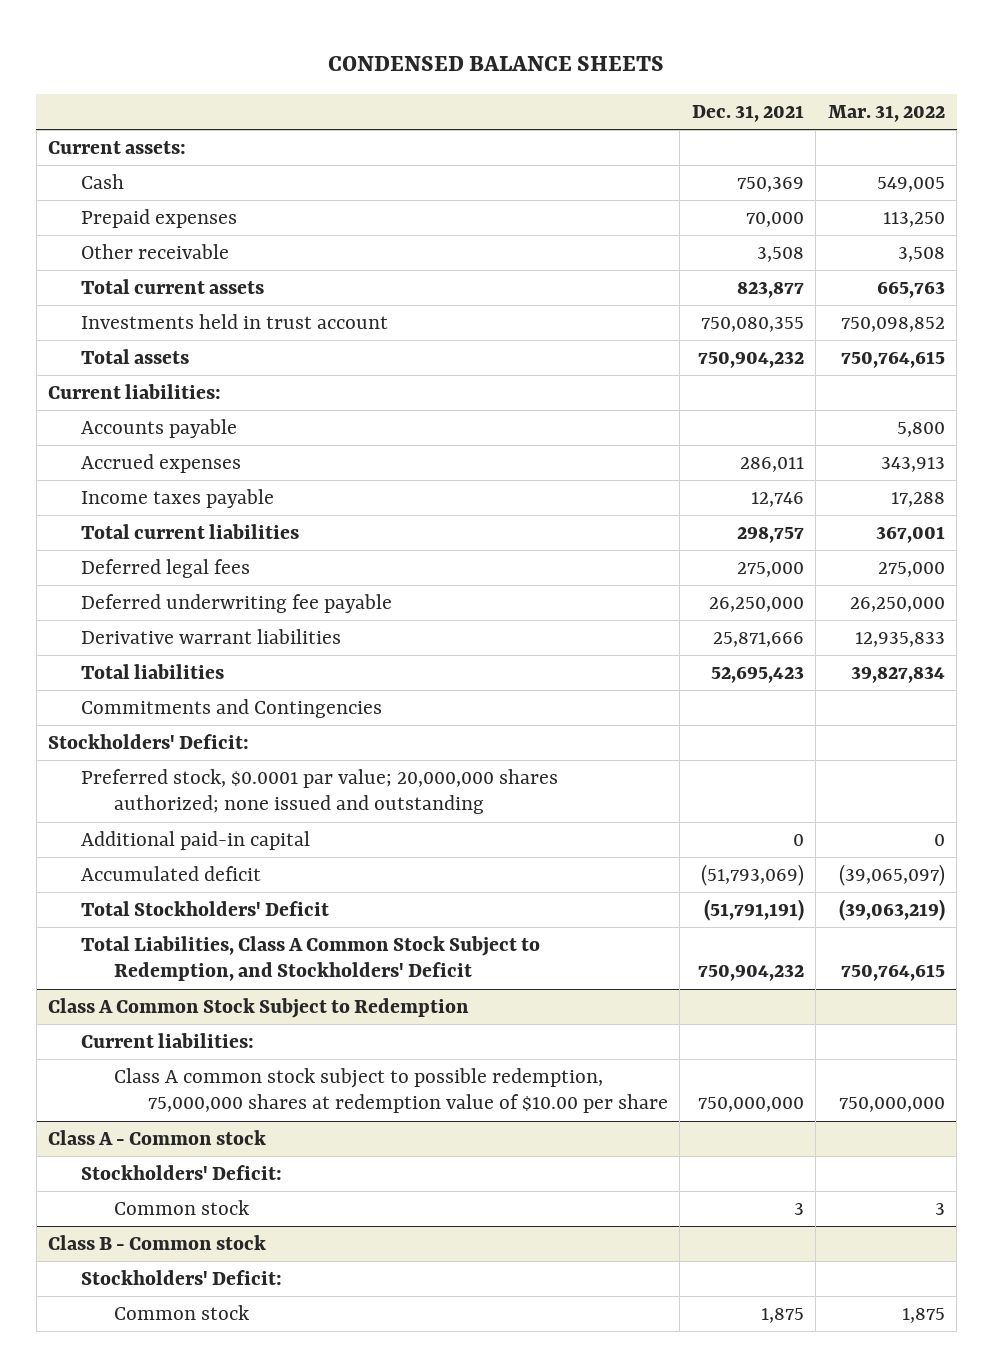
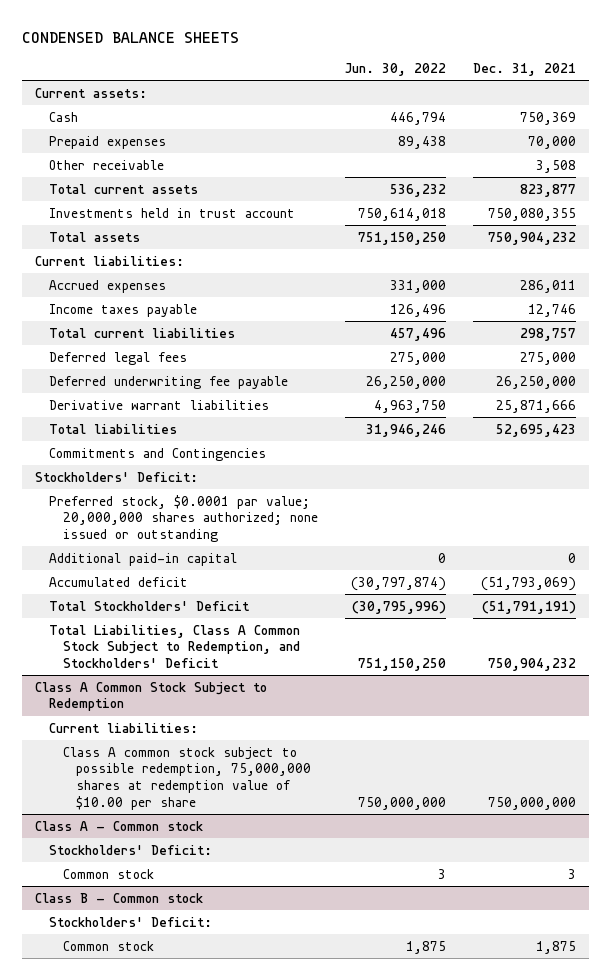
[827,105,945,123] Mar. 31, 2022 -> none
none -> [344,63,446,77] Jun. 30, 2022
[81,419,238,439] Accounts payable -> none
[81,769,559,815] Preferred stock, $0.0001 par value; 20,000,000 shares authorized; none issued and outstanding -> [49,494,318,543] Preferred stock, $0.0001 par value; 20,000,000 shares authorized; none issued or outstanding

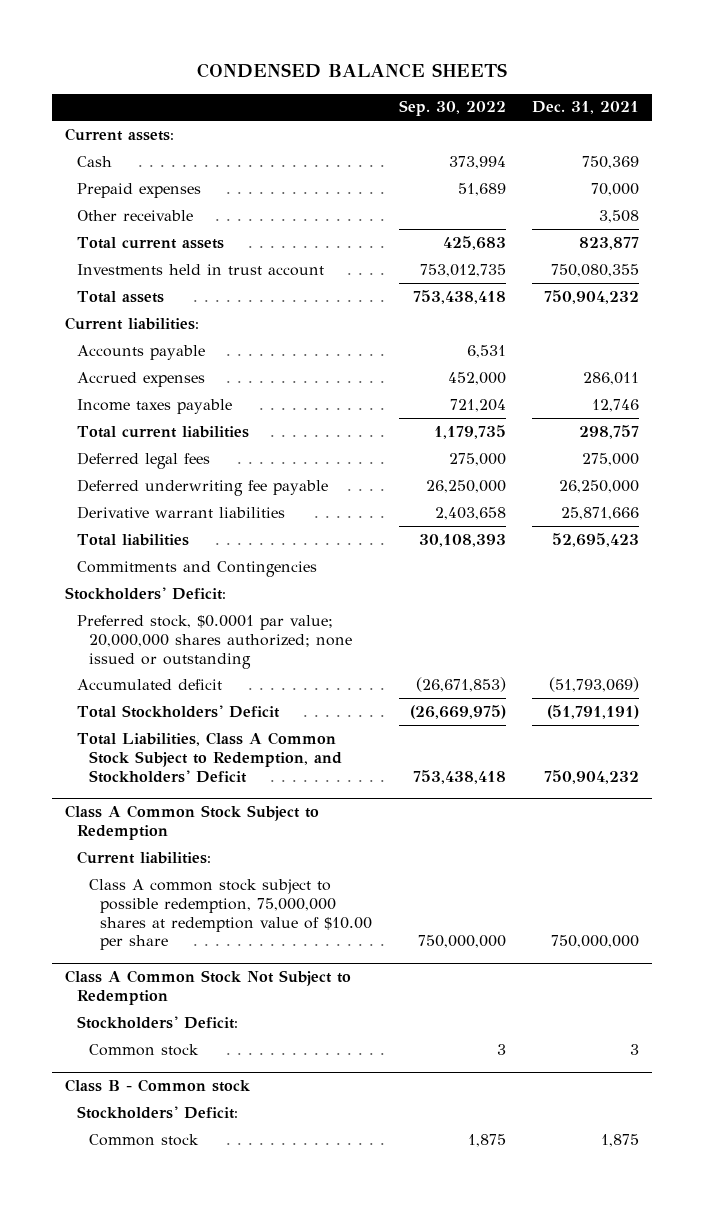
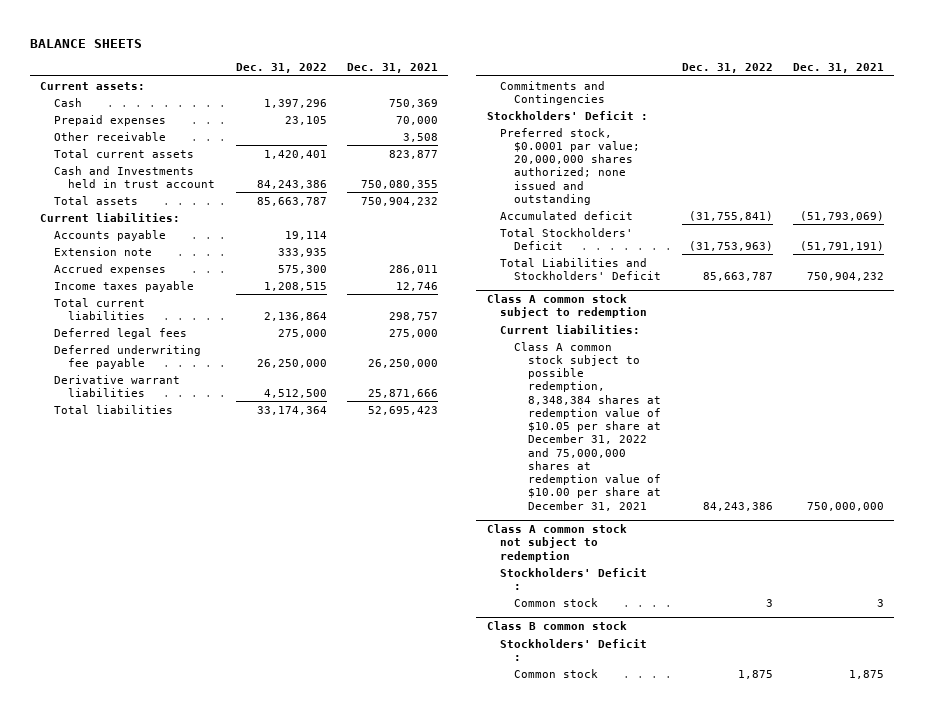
[197,63,508,79] CONDENSED BALANCE SHEETS -> [30,38,143,48] BALANCE SHEETS
[398,100,506,117] Sep. 30, 2022 -> none
none -> [235,63,327,74] Dec. 31, 2022
[77,263,325,276] Investments held in trust account -> [54,165,216,188] Cash and Investments held in trust account
none -> [54,246,153,256] Extension note
[65,586,227,600] Stockholders' Deficit: -> [486,110,648,120] Stockholders' Deficit :
[77,614,352,669] Preferred stock, $0.0001 par value; 20,000,000 shares authorized; none issued or outstanding -> [500,127,641,205] Preferred stock, $0.0001 par value; 20,000,000 shares authorized; none issued and outstanding
[77,731,342,783] Total Liabilities, Class A Common Stock Subject to Redemption, and Stockholders' Deficit -> [500,257,662,280] Total Liabilities and Stockholders' Deficit
[65,805,320,841] Class A Common Stock Subject to Redemption -> [486,294,648,319] Class A common stock subject to redemption
[88,878,373,951] Class A common stock subject to possible redemption, 75,000,000 shares at redemption value of $10.00 per share -> [514,341,662,511] Class A common stock subject to possible redemption, 8,348,384 shares at redemption value of $10.05 per share at December 31, 2022 and 75,000,000 shares at redemption value of $10.00 per share at December 31, 2021
[65,970,352,1006] Class A Common Stock Not Subject to Redemption -> [486,524,627,562] Class A common stock not subject to redemption
[77,1015,239,1029] Stockholders' Deficit: -> [500,567,648,590] Stockholders' Deficit :
[65,1079,251,1093] Class B - Common stock -> [486,621,627,631] Class B common stock
[77,1105,239,1119] Stockholders' Deficit: -> [500,638,648,661] Stockholders' Deficit :

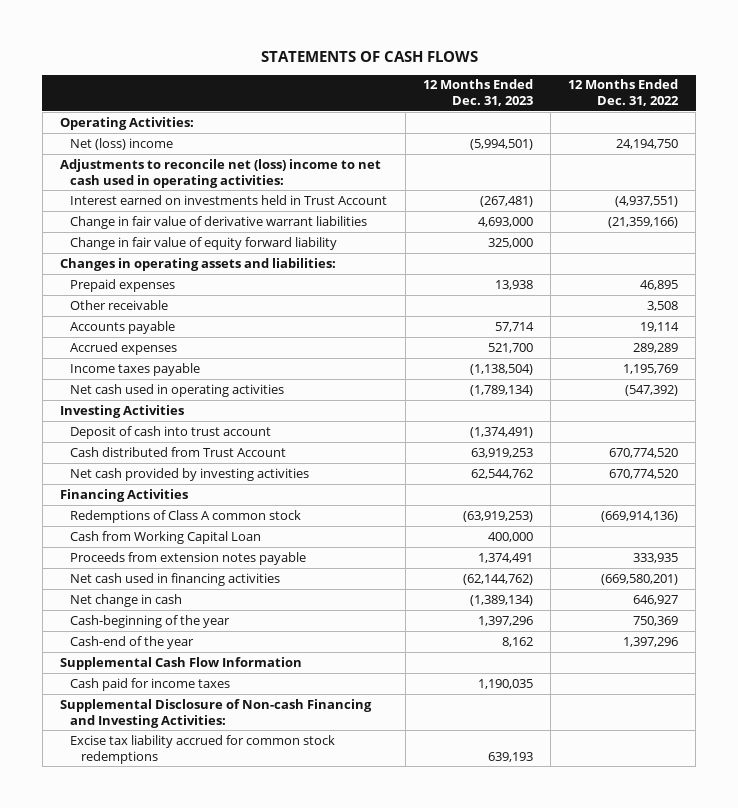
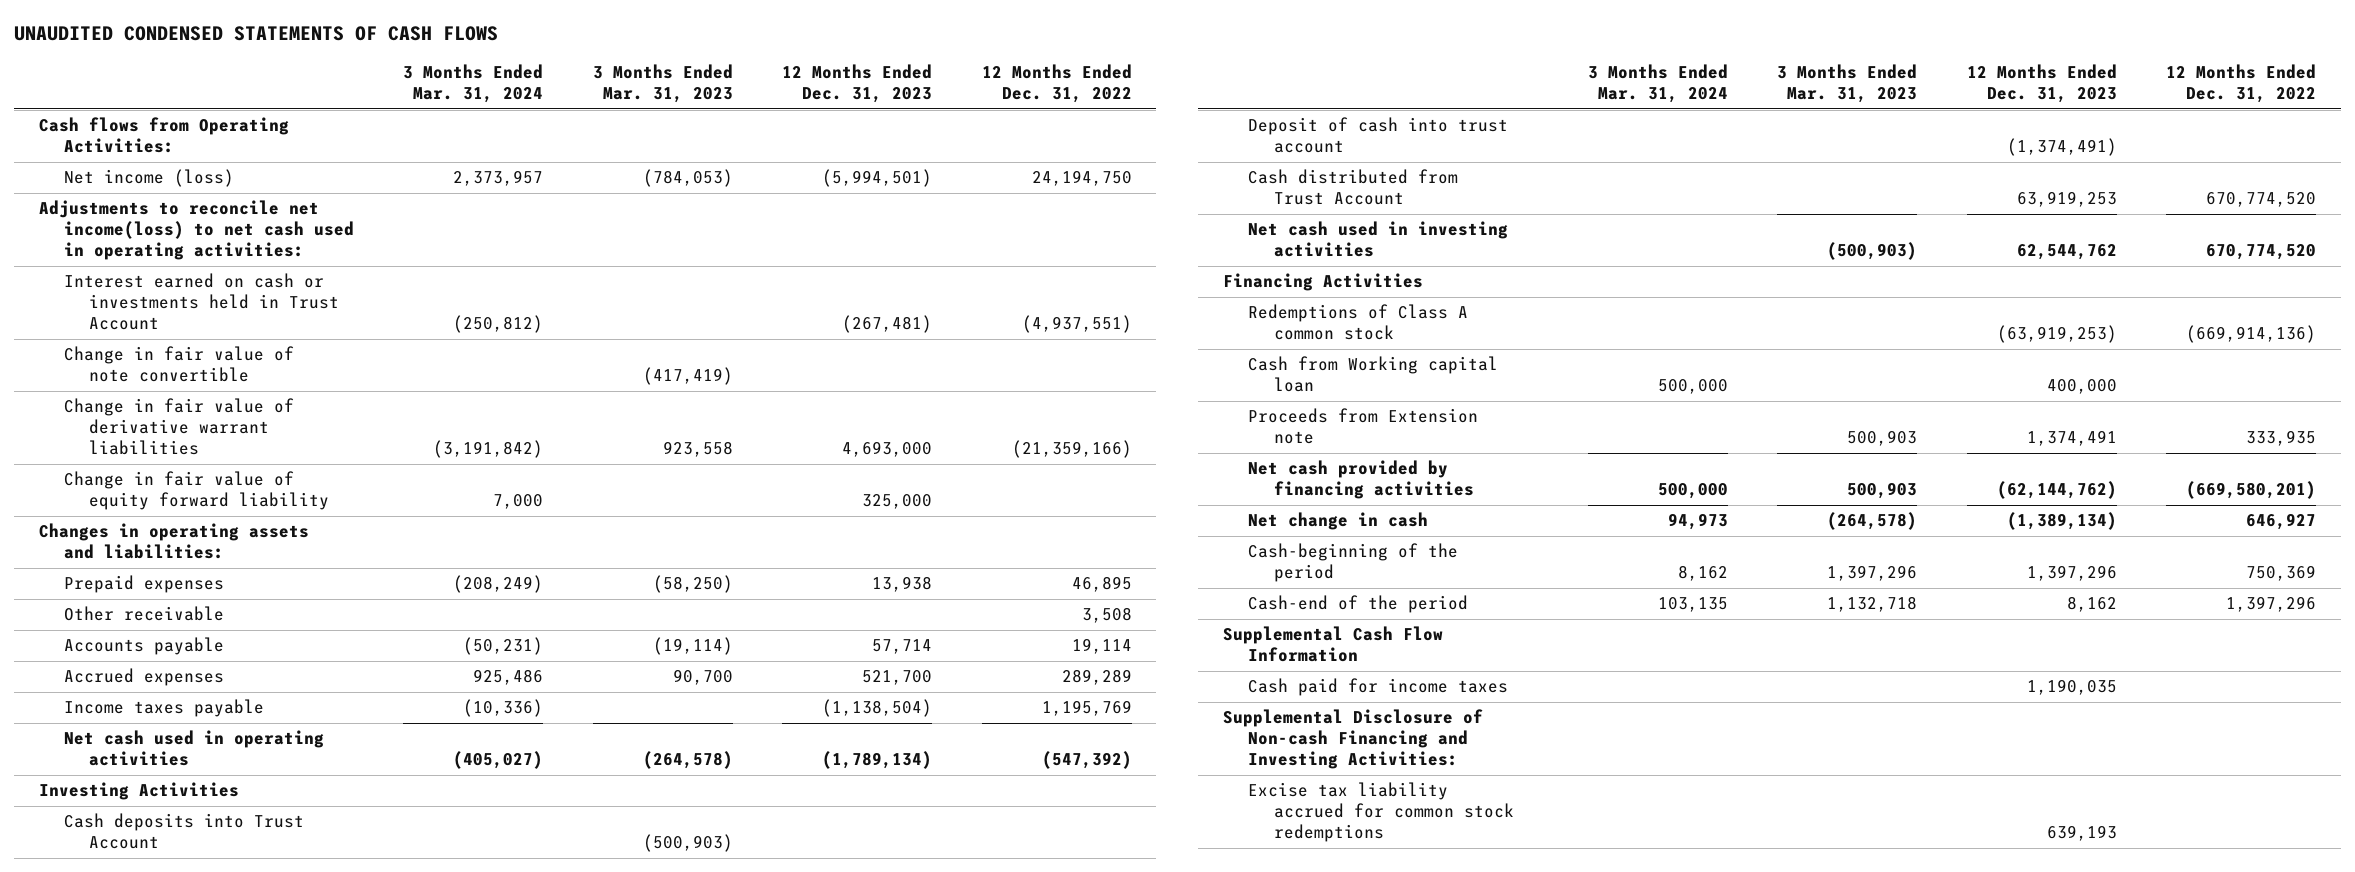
[261,51,479,63] STATEMENTS OF CASH FLOWS -> [13,25,498,41] UNAUDITED CONDENSED STATEMENTS OF CASH FLOWS
none -> [403,64,544,104] 3 Months Ended Mar. 31, 2024
none -> [592,64,733,104] 3 Months Ended Mar. 31, 2023
[60,116,195,130] Operating Activities: -> [38,117,289,154] Cash flows from Operating Activities:
[70,137,174,150] Net (loss) income -> [63,169,234,188] Net income (loss)
[60,158,382,188] Adjustments to reconcile net (loss) income to net cash used in operating activities: -> [38,200,354,261] Adjustments to reconcile net income(loss) to net cash used in operating activities:
[70,194,388,205] Interest earned on investments held in Trust Account -> [63,273,339,331] Interest earned on cash or investments held in Trust Account
none -> [63,346,294,383] Change in fair value of note convertible
none -> [63,813,304,850] Cash deposits into Trust Account
[70,467,310,481] Net cash provided by investing activities -> [1248,221,1509,258] Net cash used in investing activities
[70,530,262,544] Cash from Working Capital Loan -> [1248,356,1499,393] Cash from Working capital loan
[70,551,307,565] Proceeds from extension notes payable -> [1248,408,1479,445] Proceeds from Extension note
[70,572,281,586] Net cash used in financing activities -> [1248,460,1474,500] Net cash provided by financing activities
[70,614,231,628] Cash-beginning of the year -> [1248,543,1459,583] Cash-beginning of the period
[70,635,195,649] Cash-end of the year -> [1248,595,1469,614] Cash-end of the period

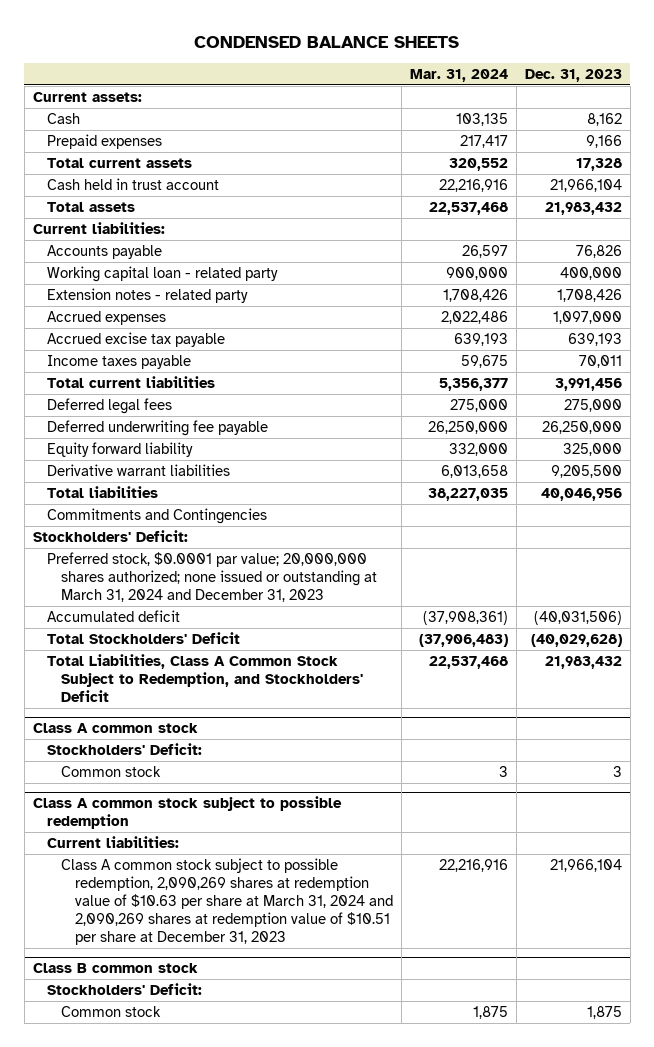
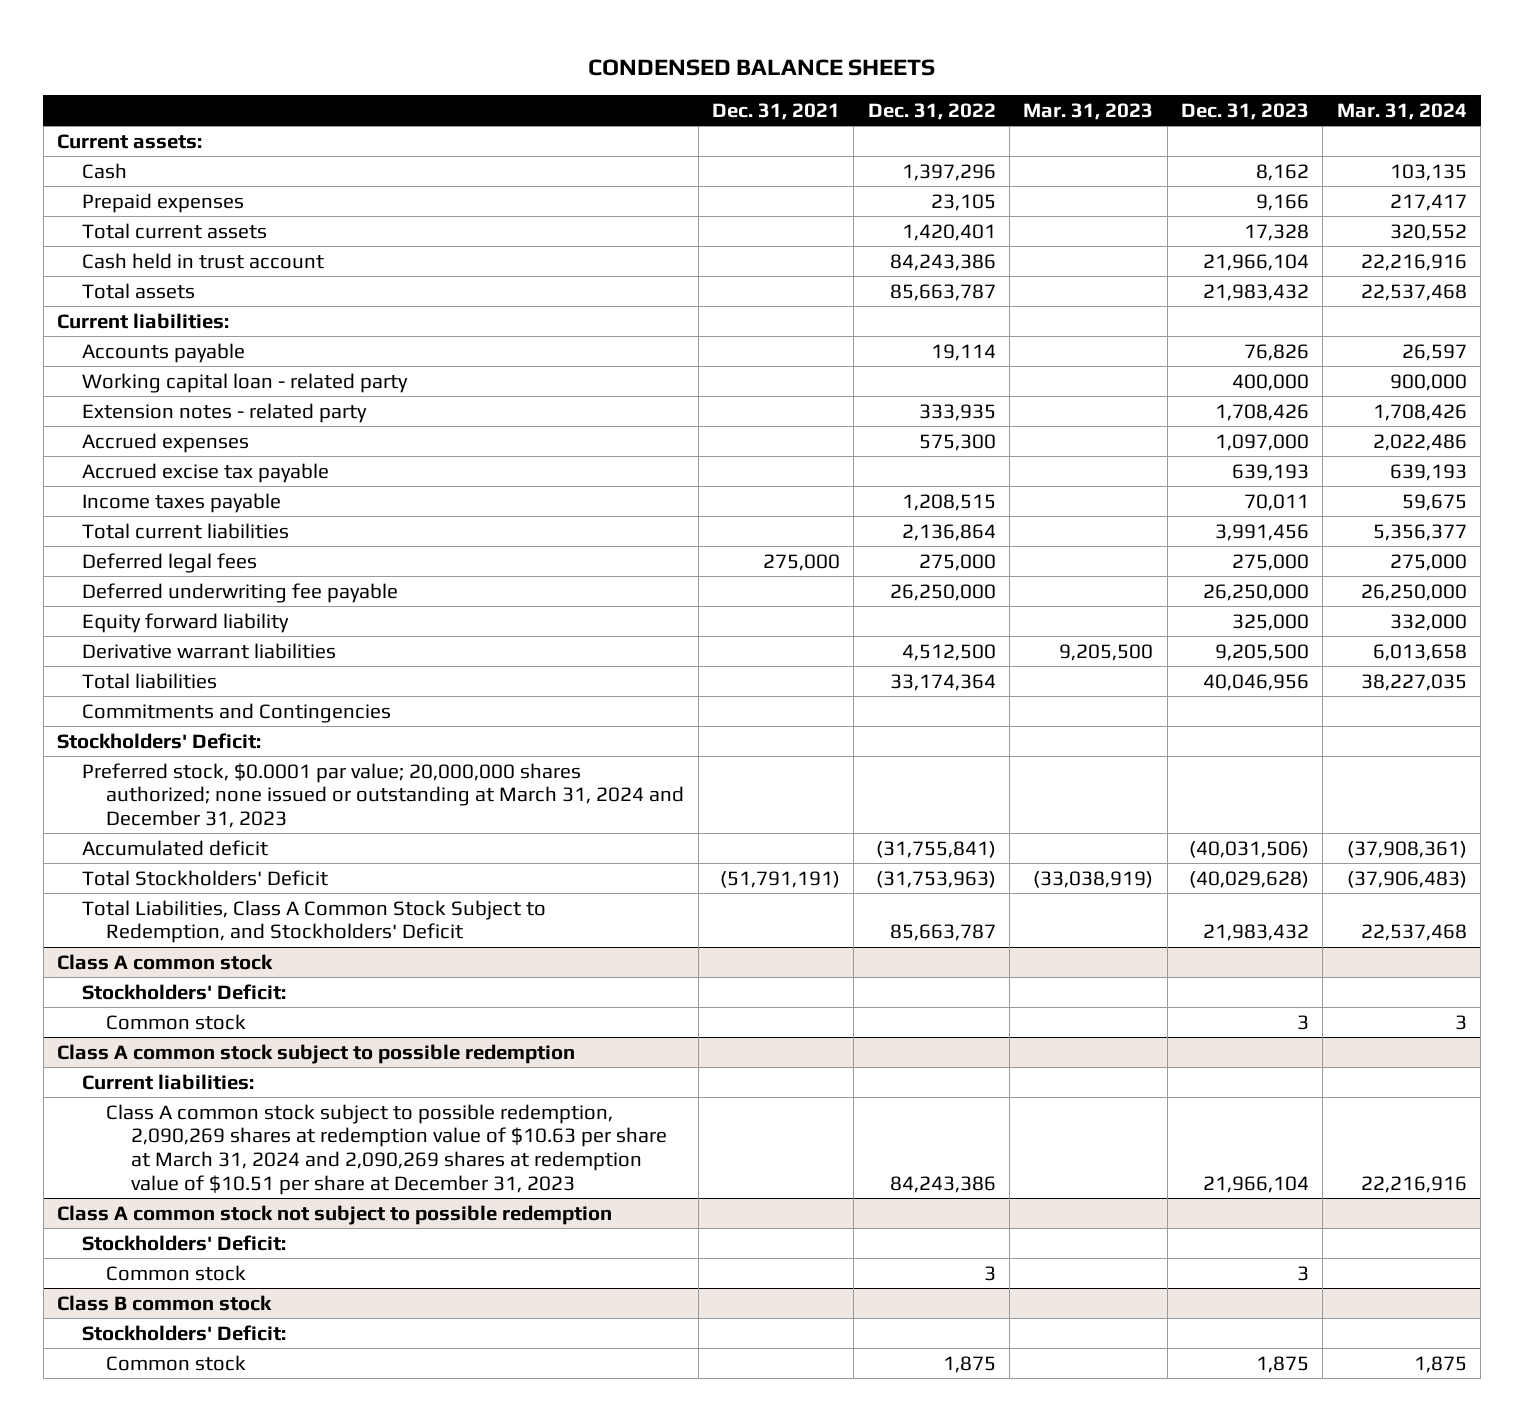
none -> [711,103,840,121] Dec. 31, 2021
none -> [867,103,996,121] Dec. 31, 2022
none -> [1023,103,1154,121] Mar. 31, 2023
none -> [56,1204,612,1225] Class A common stock not subject to possible redemption
none -> [81,1234,286,1251] Stockholders' Deficit:
none -> [106,1264,247,1281] Common stock

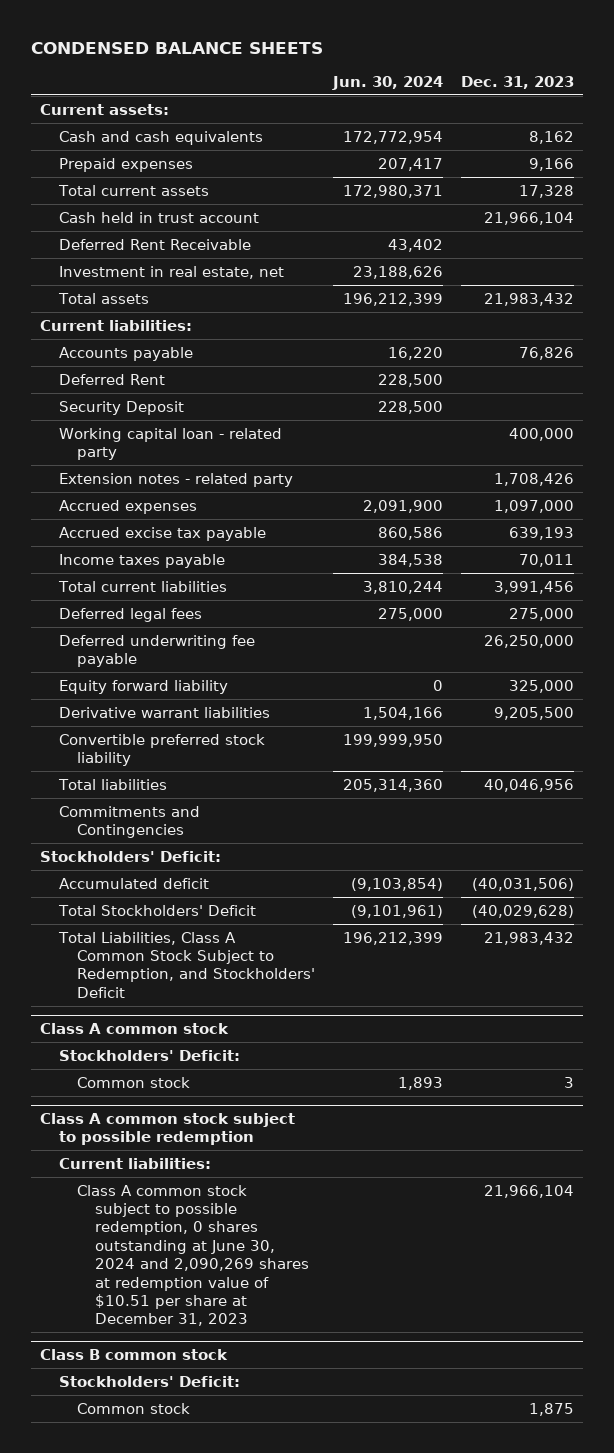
[711,103,840,121] Dec. 31, 2021 -> none
[867,103,996,121] Dec. 31, 2022 -> none
[1023,103,1154,121] Mar. 31, 2023 -> none
[1336,103,1467,121] Mar. 31, 2024 -> none
none -> [331,75,443,90] Jun. 30, 2024
[81,162,127,179] Cash -> [58,130,263,145] Cash and cash equivalents
none -> [58,238,251,250] Deferred Rent Receivable
none -> [58,265,284,279] Investment in real estate, net
none -> [58,373,165,385] Deferred Rent
none -> [58,400,184,415] Security Deposit
none -> [58,733,265,767] Convertible preferred stock liability
[81,762,685,829] Preferred stock, $0.0001 par value; 20,000,000 shares authorized; none issued or outstanding at March 31, 2024 and December 31, 2023 -> none
[56,1204,612,1225] Class A common stock not subject to possible redemption -> none
[81,1234,286,1251] Stockholders' Deficit: -> none
[106,1264,247,1281] Common stock -> none
[106,1103,667,1195] Class A common stock subject to possible redemption, 2,090,269 shares at redemption value of $10.63 per share at March 31, 2024 and 2,090,269 shares at redemption value of $10.51 per share at December 31, 2023 -> [76,1184,310,1327] Class A common stock subject to possible redemption, 0 shares outstanding at June 30, 2024 and 2,090,269 shares at redemption value of $10.51 per share at December 31, 2023

